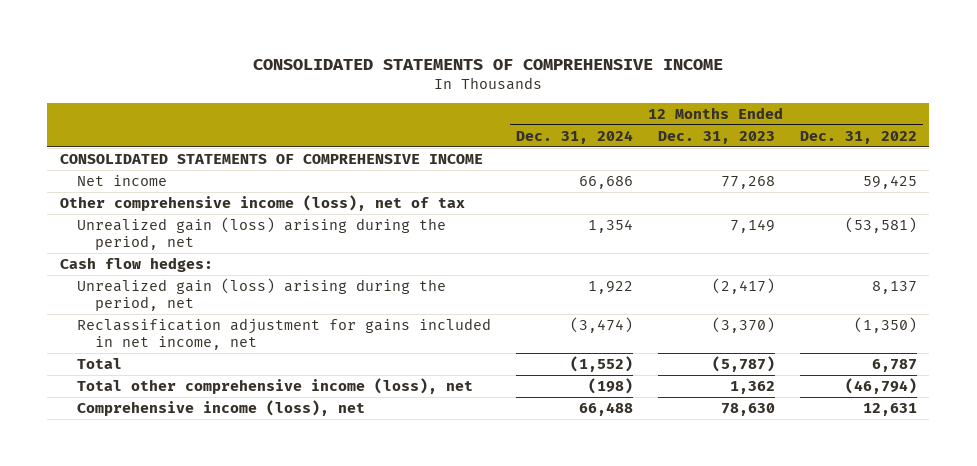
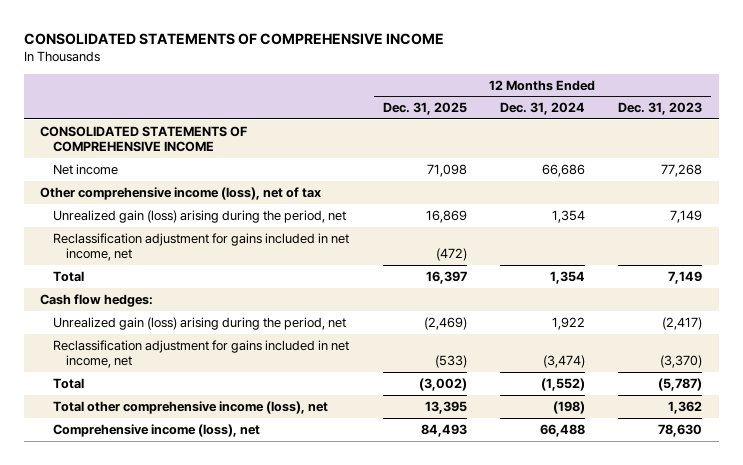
[799,130,917,144] Dec. 31, 2022 -> none
none -> [382,102,467,116] Dec. 31, 2025
none -> [53,232,350,261] Reclassification adjustment for gains included in net income, net
none -> [53,270,85,282] Total

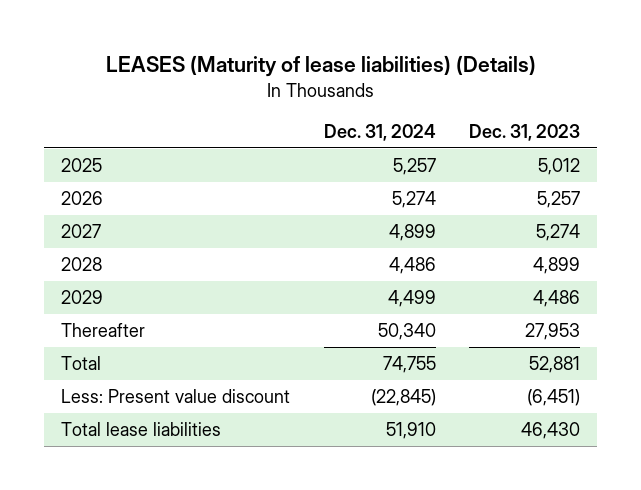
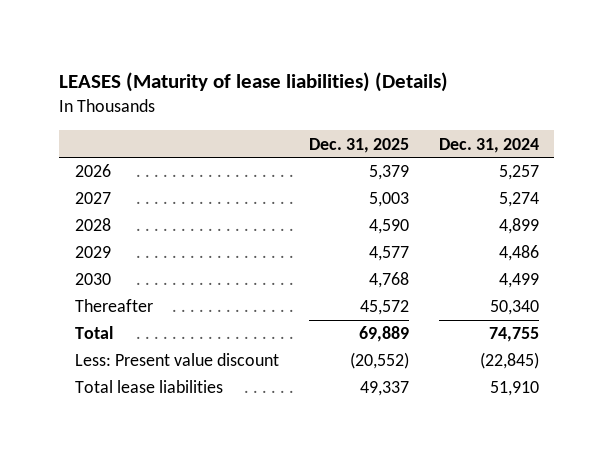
[469,123,581,141] Dec. 31, 2023 -> none
none -> [308,137,409,153] Dec. 31, 2025
[60,158,102,173] 2025 -> [74,164,111,178] 2026
[60,191,103,206] 2026 -> [74,192,111,205] 2027
[60,224,101,239] 2027 -> [74,218,111,232] 2028
[60,257,102,272] 2028 -> [74,246,111,259] 2029
[60,290,103,305] 2029 -> [74,273,111,286] 2030

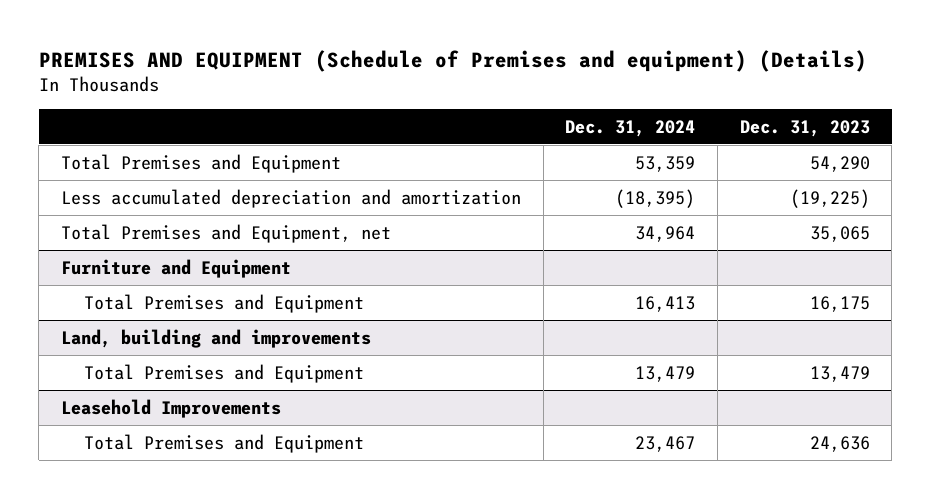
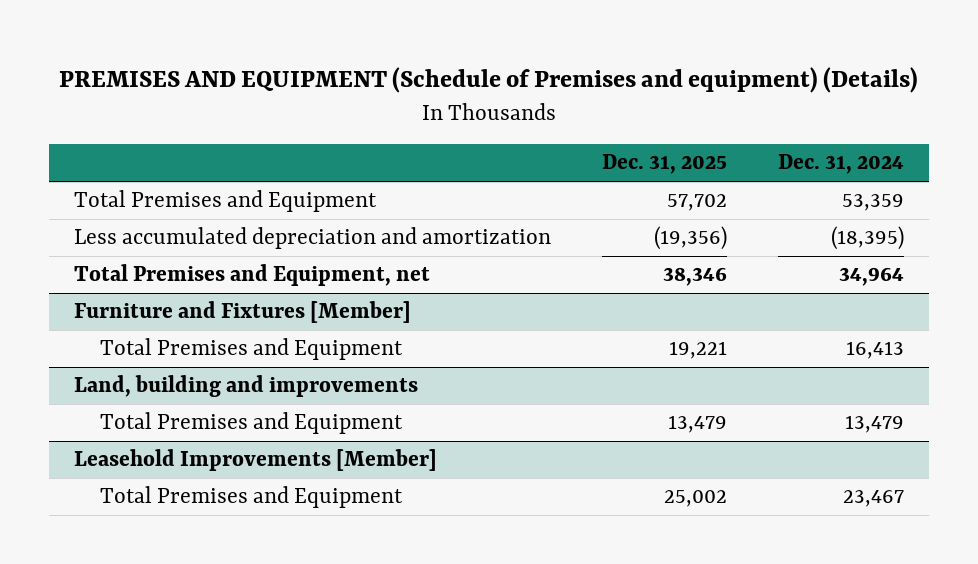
[739,119,870,137] Dec. 31, 2023 -> none
none -> [601,154,727,175] Dec. 31, 2025
[61,258,292,278] Furniture and Equipment -> [74,301,412,324] Furniture and Fixtures [Member]
[61,398,282,418] Leasehold Improvements -> [74,449,438,472] Leasehold Improvements [Member]

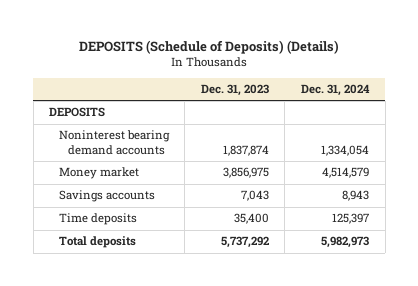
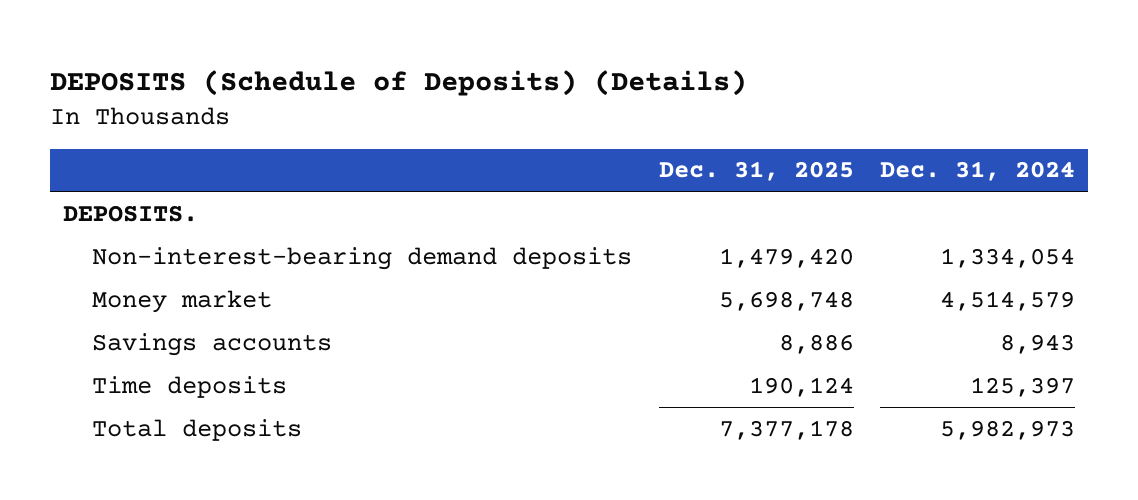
[200,84,269,97] Dec. 31, 2023 -> none
none -> [658,161,854,182] Dec. 31, 2025
[49,107,106,118] DEPOSITS -> [63,204,199,222] DEPOSITS.
[58,130,170,155] Noninterest bearing demand accounts -> [92,246,633,270] Non-interest-bearing demand deposits

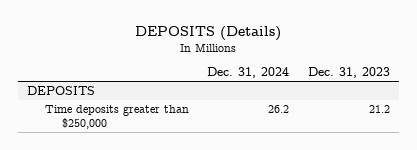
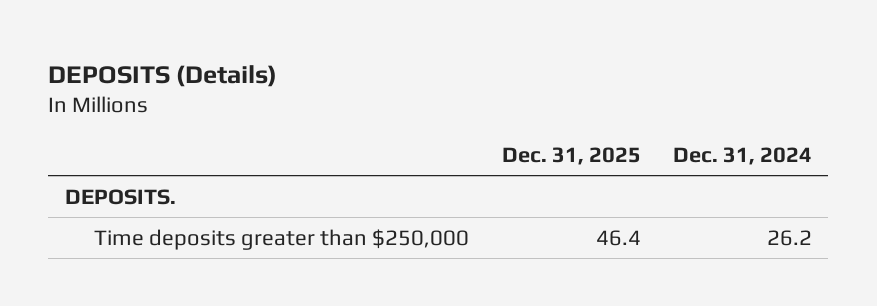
[307,67,390,79] Dec. 31, 2023 -> none
none -> [501,147,641,166] Dec. 31, 2025
[27,86,96,96] DEPOSITS -> [64,188,176,205] DEPOSITS.

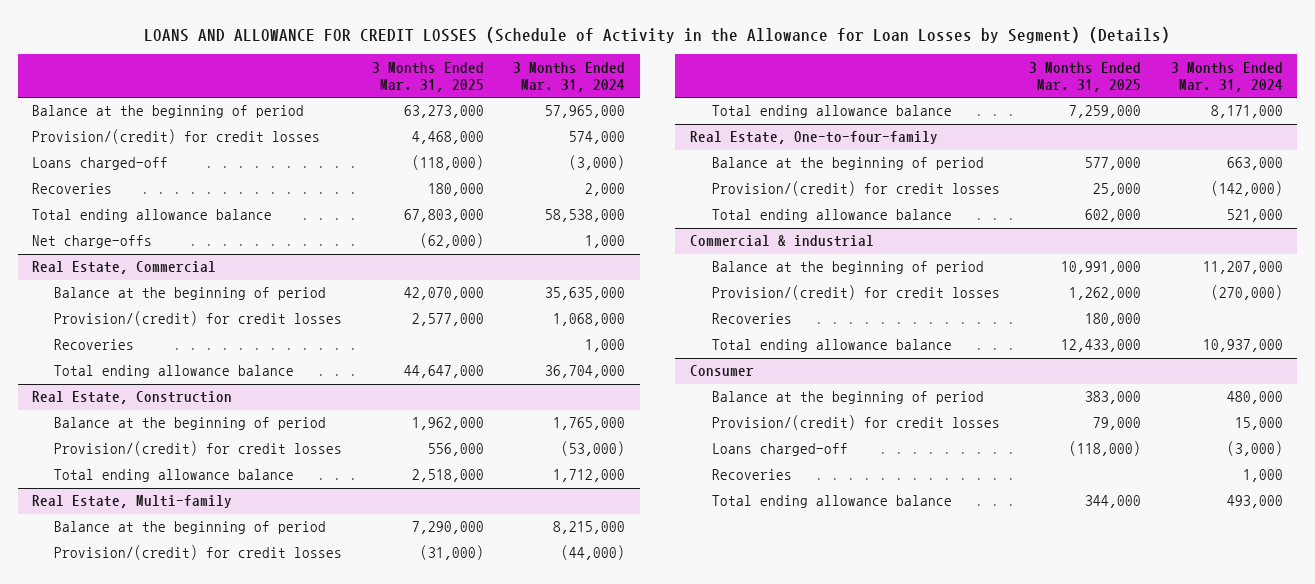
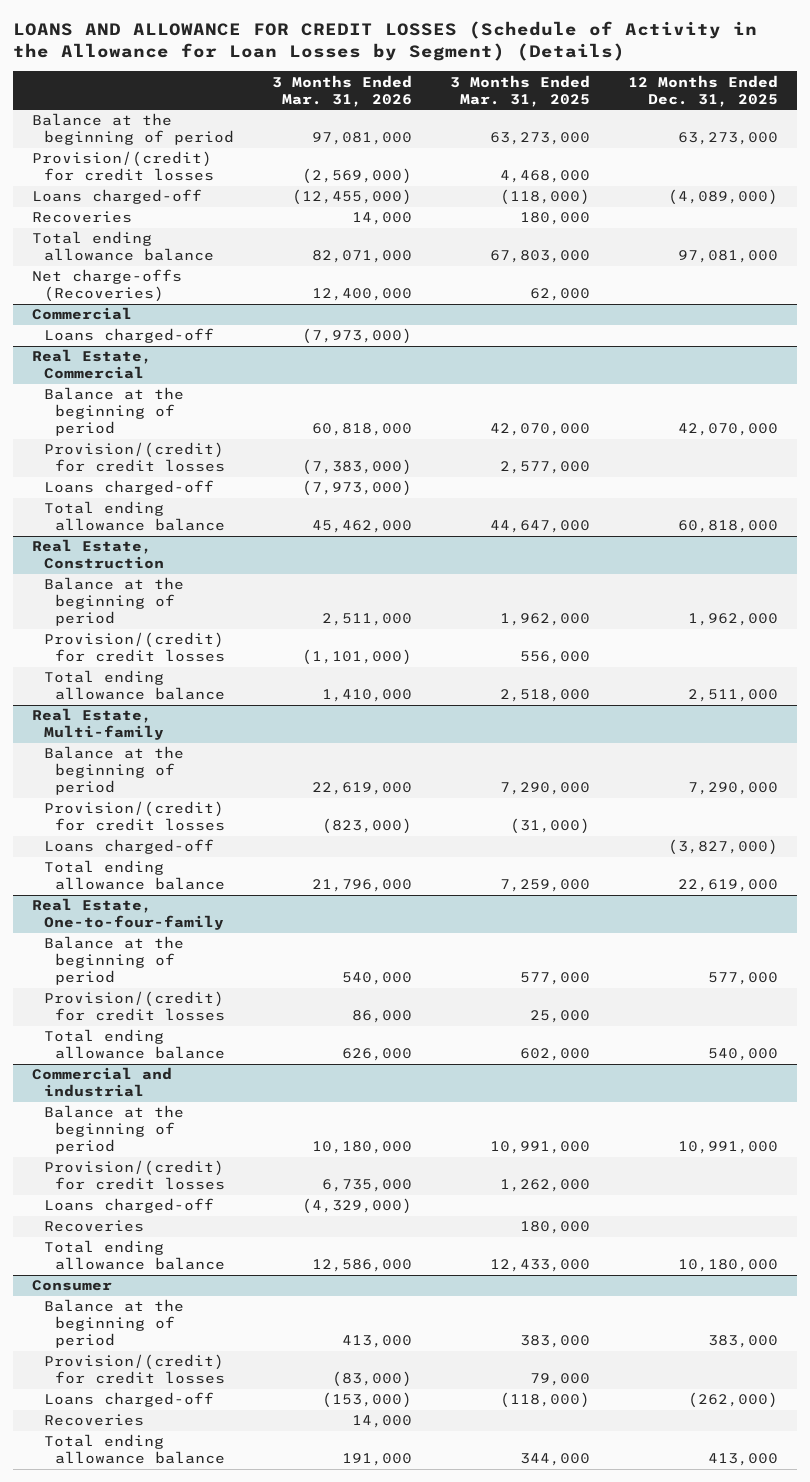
[512,61,625,92] 3 Months Ended Mar. 31, 2024 -> none
none -> [271,74,412,107] 3 Months Ended Mar. 31, 2026
none -> [627,74,778,107] 12 Months Ended Dec. 31, 2025
[32,235,153,249] Net charge-offs -> [32,269,183,303] Net charge-offs (Recoveries)
[419,233,484,249] (62,000) -> [529,288,590,302] 62,000
none -> [32,307,133,321] Commercial
none -> [43,328,214,344] Loans charged-off
[54,339,135,351] Recoveries -> none
none -> [43,480,214,496] Loans charged-off
none -> [43,839,214,855] Loans charged-off
[689,235,874,248] Commercial & industrial -> [32,1067,173,1098] Commercial and industrial
none -> [43,1198,214,1214] Loans charged-off

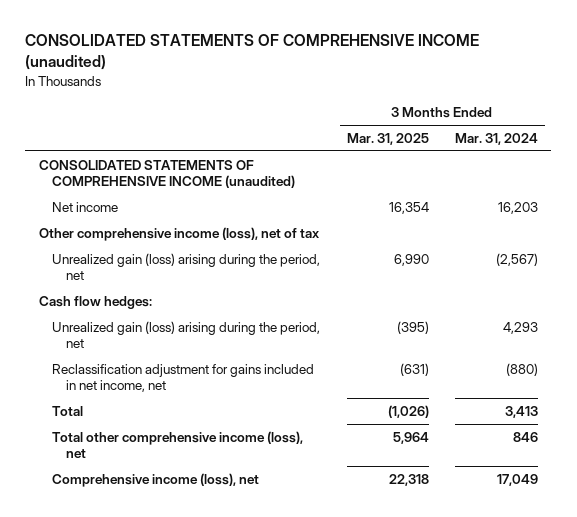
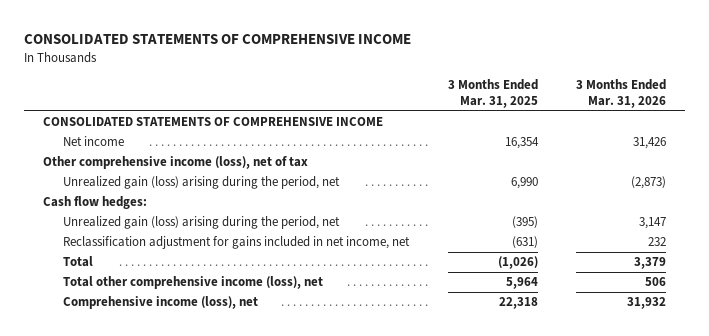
[25,34,480,71] CONSOLIDATED STATEMENTS OF COMPREHENSIVE INCOME (unaudited) -> [24,34,412,45] CONSOLIDATED STATEMENTS OF COMPREHENSIVE INCOME
[455,132,539,145] Mar. 31, 2024 -> none
none -> [575,79,666,109] 3 Months Ended Mar. 31, 2026
[38,159,296,189] CONSOLIDATED STATEMENTS OF COMPREHENSIVE INCOME (unaudited) -> [43,117,384,127] CONSOLIDATED STATEMENTS OF COMPREHENSIVE INCOME

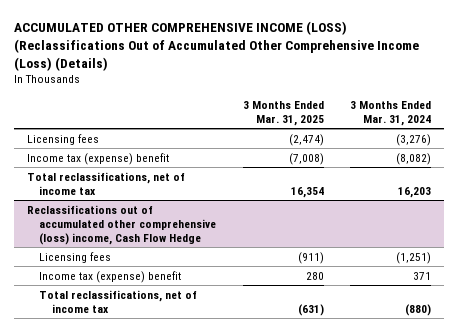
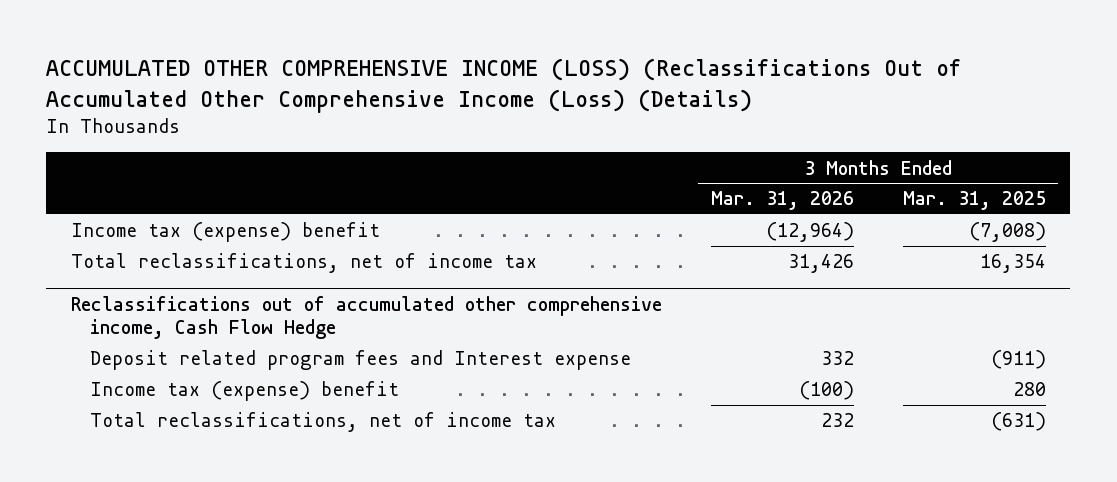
[350,100,432,126] 3 Months Ended Mar. 31, 2024 -> none
none -> [710,191,854,211] Mar. 31, 2026
[27,133,100,145] Licensing fees -> none
[27,204,217,245] Reclassifications out of accumulated other comprehensive (loss) income, Cash Flow Hedge -> [70,295,662,339] Reclassifications out of accumulated other comprehensive income, Cash Flow Hedge
[39,251,112,263] Licensing fees -> [89,350,631,371] Deposit related program fees and Interest expense

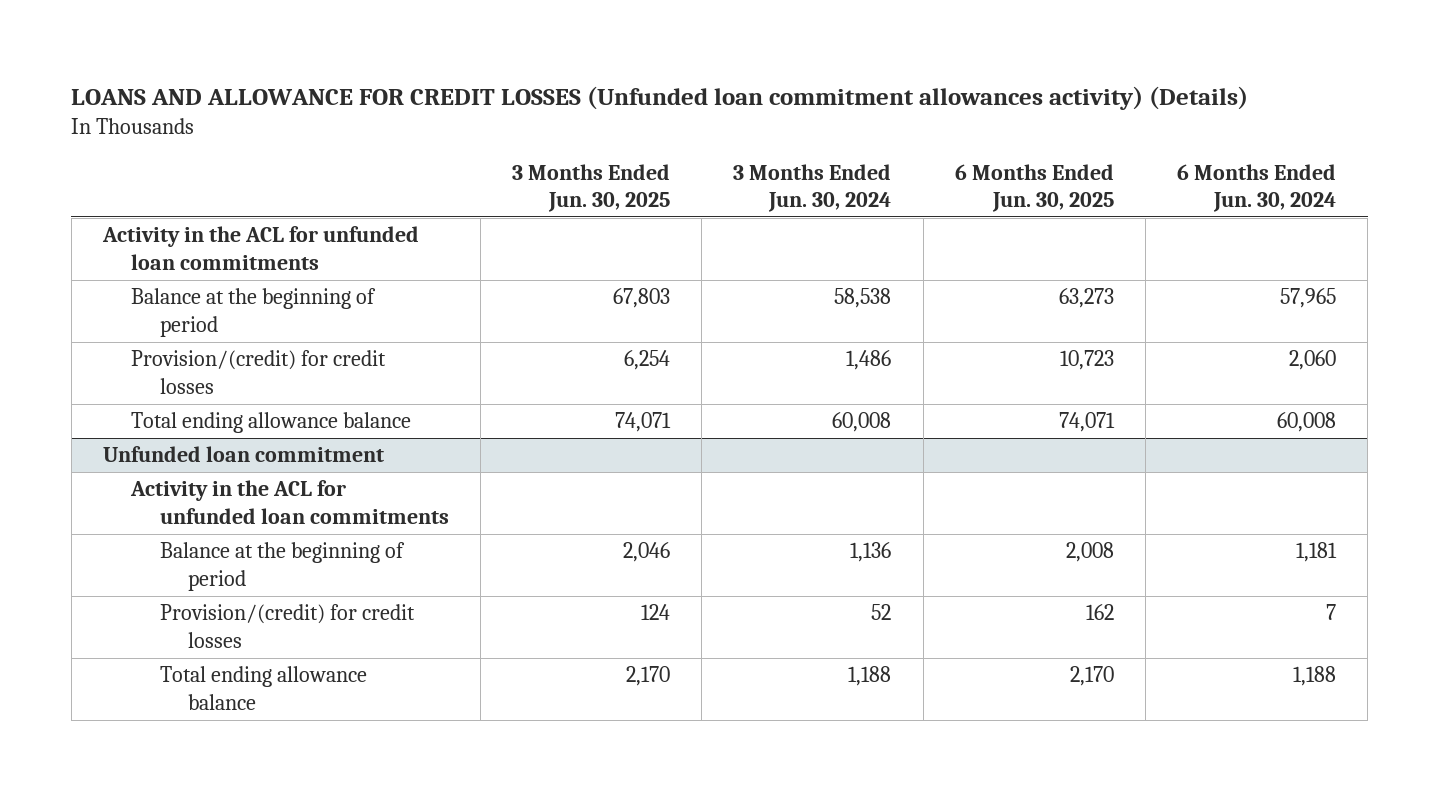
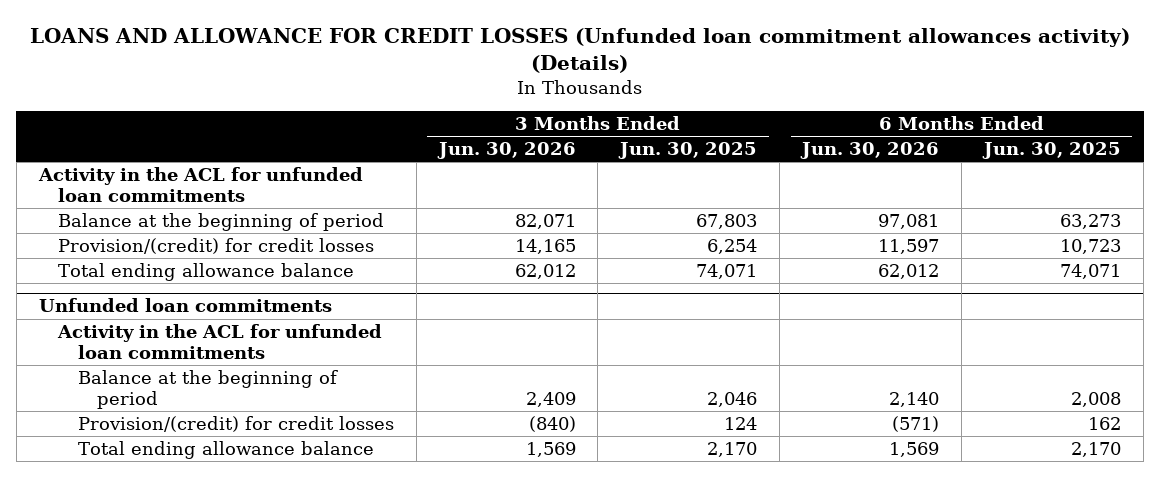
[733,163,892,213] 3 Months Ended Jun. 30, 2024 -> none
[1177,163,1337,213] 6 Months Ended Jun. 30, 2024 -> none
none -> [436,142,576,160] Jun. 30, 2026
none -> [800,142,940,160] Jun. 30, 2026
[102,446,384,463] Unfunded loan commitment -> [38,298,332,313] Unfunded loan commitments

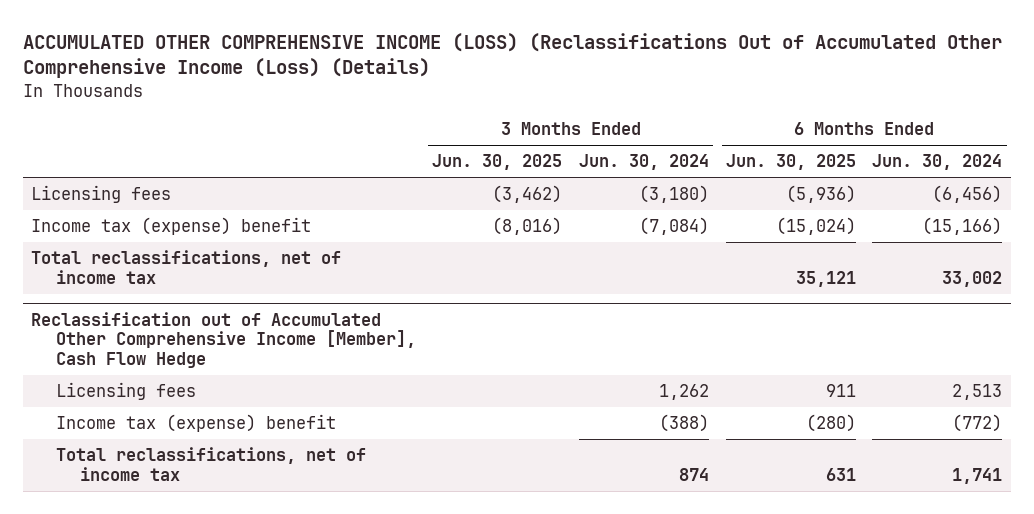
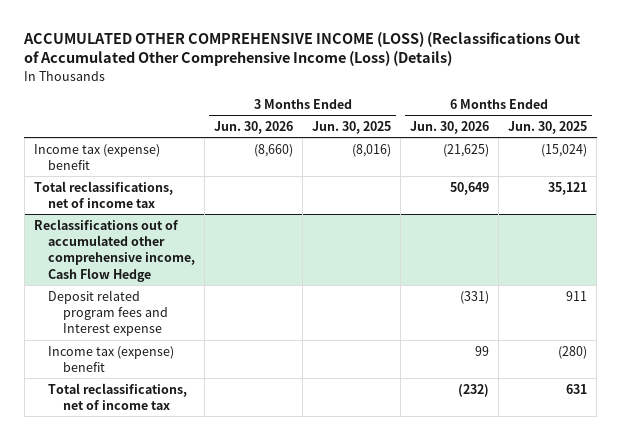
[579,154,710,171] Jun. 30, 2024 -> none
[872,154,1003,171] Jun. 30, 2024 -> none
none -> [214,120,294,134] Jun. 30, 2026
none -> [410,120,490,134] Jun. 30, 2026
[31,185,172,204] Licensing fees -> none
[31,311,416,368] Reclassification out of Accumulated Other Comprehensive Income [Member], Cash Flow Hedge -> [33,218,196,282] Reclassifications out of accumulated other comprehensive income, Cash Flow Hedge
[55,382,196,401] Licensing fees -> [48,289,168,337] Deposit related program fees and Interest expense

